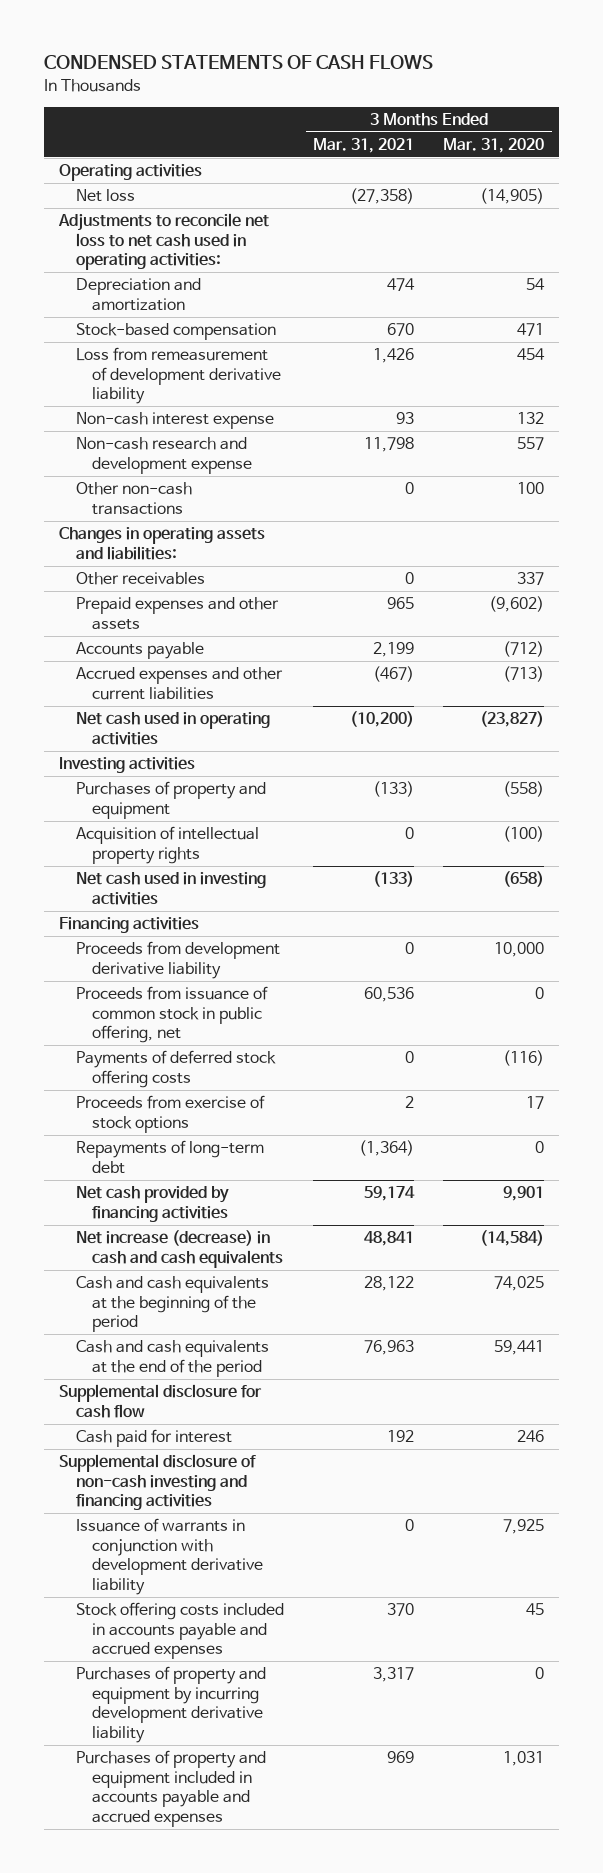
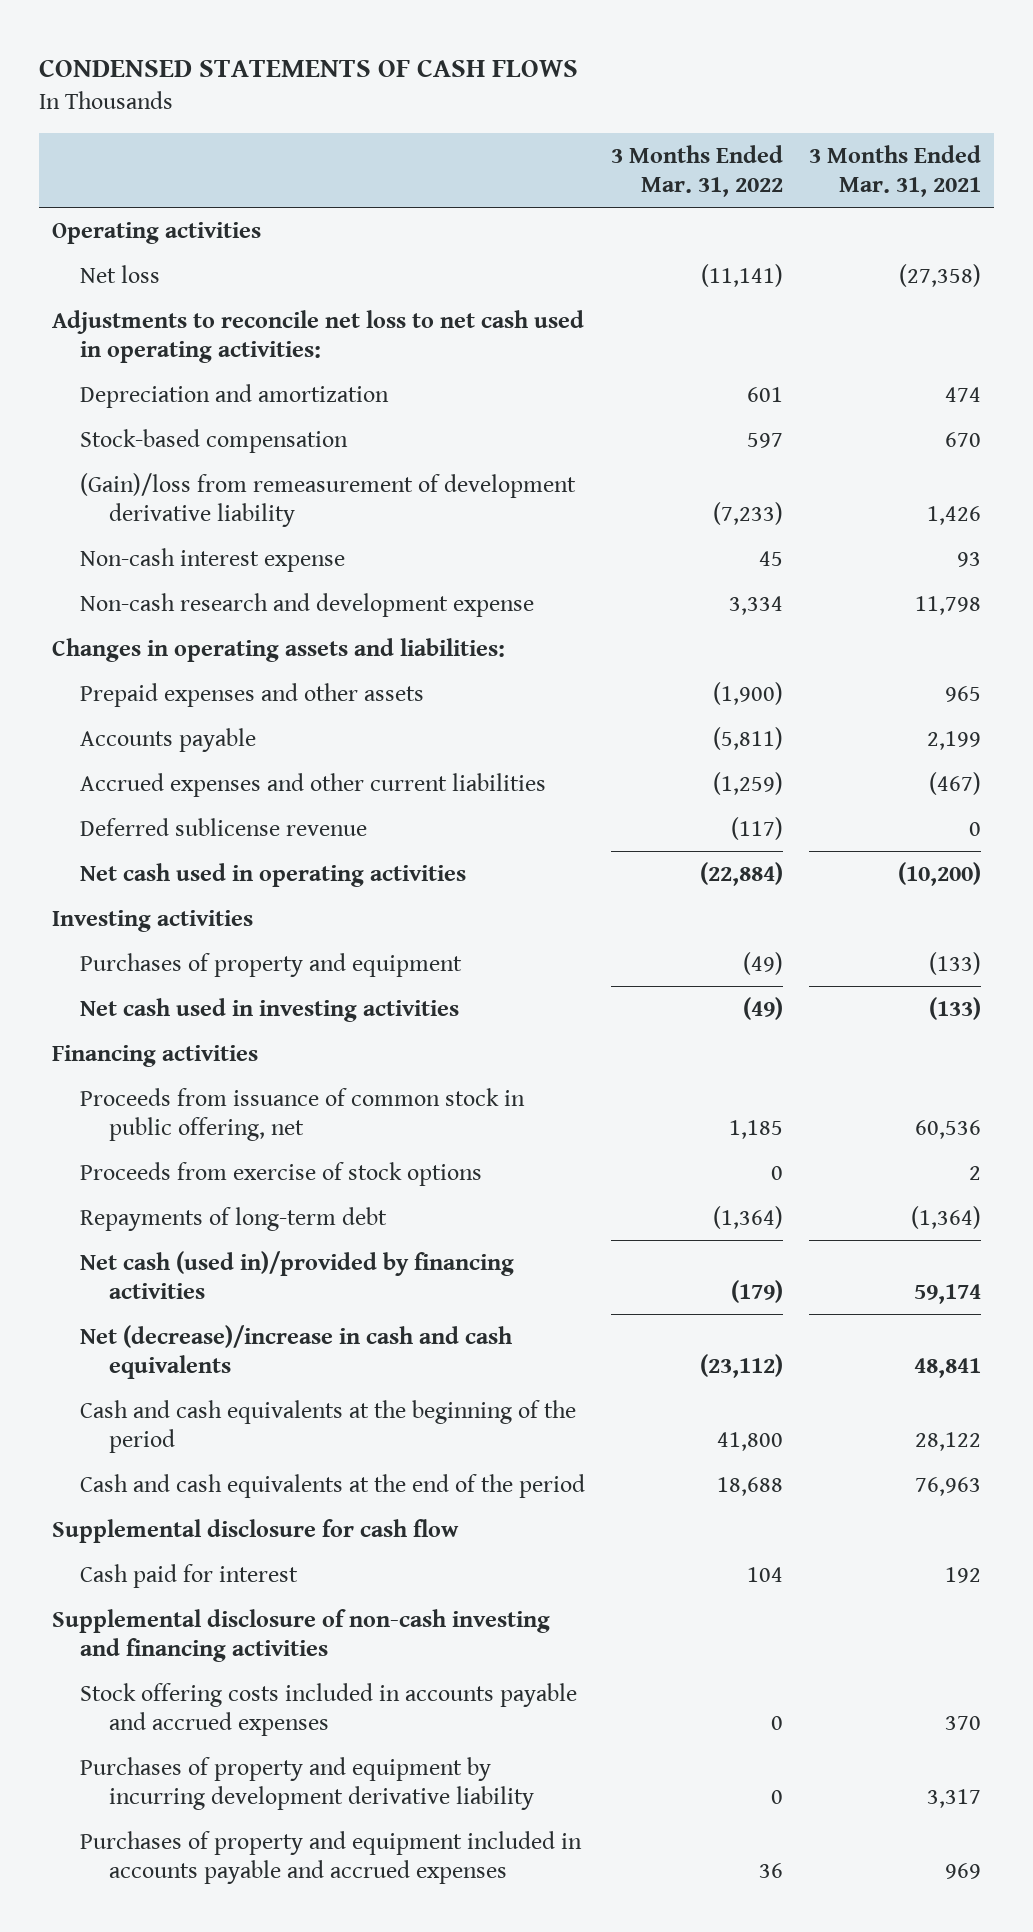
[443,138,545,154] Mar. 31, 2020 -> none
none -> [611,145,784,198] 3 Months Ended Mar. 31, 2022
[75,347,282,405] Loss from remeasurement of development derivative liability -> [80,472,577,527] (Gain)/loss from remeasurement of development derivative liability
[75,482,192,515] Other non-cash transactions -> none
[75,572,205,586] Other receivables -> none
none -> [80,817,368,836] Deferred sublicense revenue
[75,826,259,864] Acquisition of intellectual property rights -> none
[75,941,280,979] Proceeds from development derivative liability -> none
[75,1050,276,1088] Payments of deferred stock offering costs -> none
[75,1186,229,1222] Net cash provided by financing activities -> [80,1250,515,1299] Net cash (used in)/provided by financing activities
[75,1230,284,1268] Net increase (decrease) in cash and cash equivalents -> [80,1324,513,1379] Net (decrease)/increase in cash and cash equivalents
[75,1518,264,1595] Issuance of warrants in conjunction with development derivative liability -> none

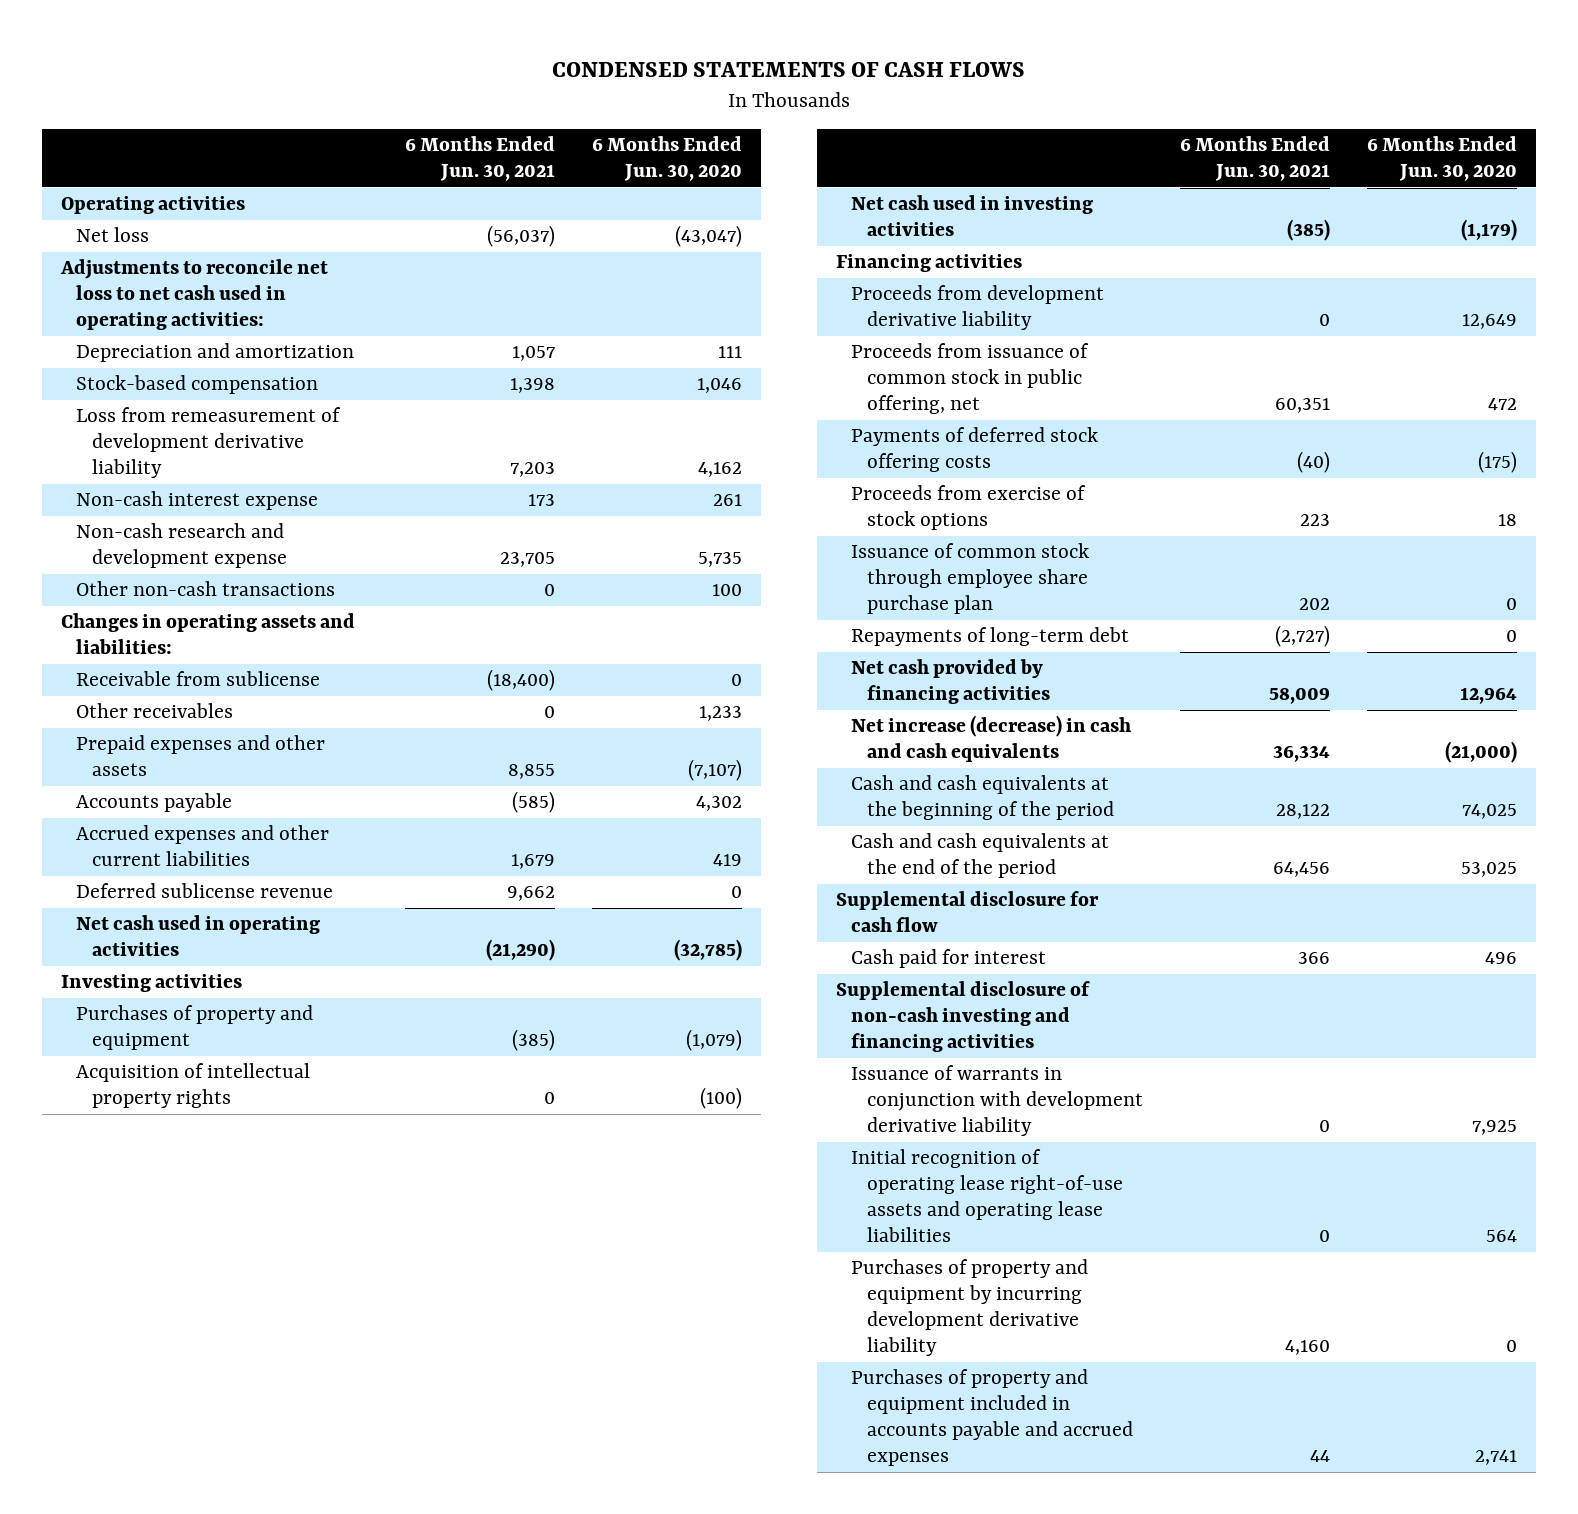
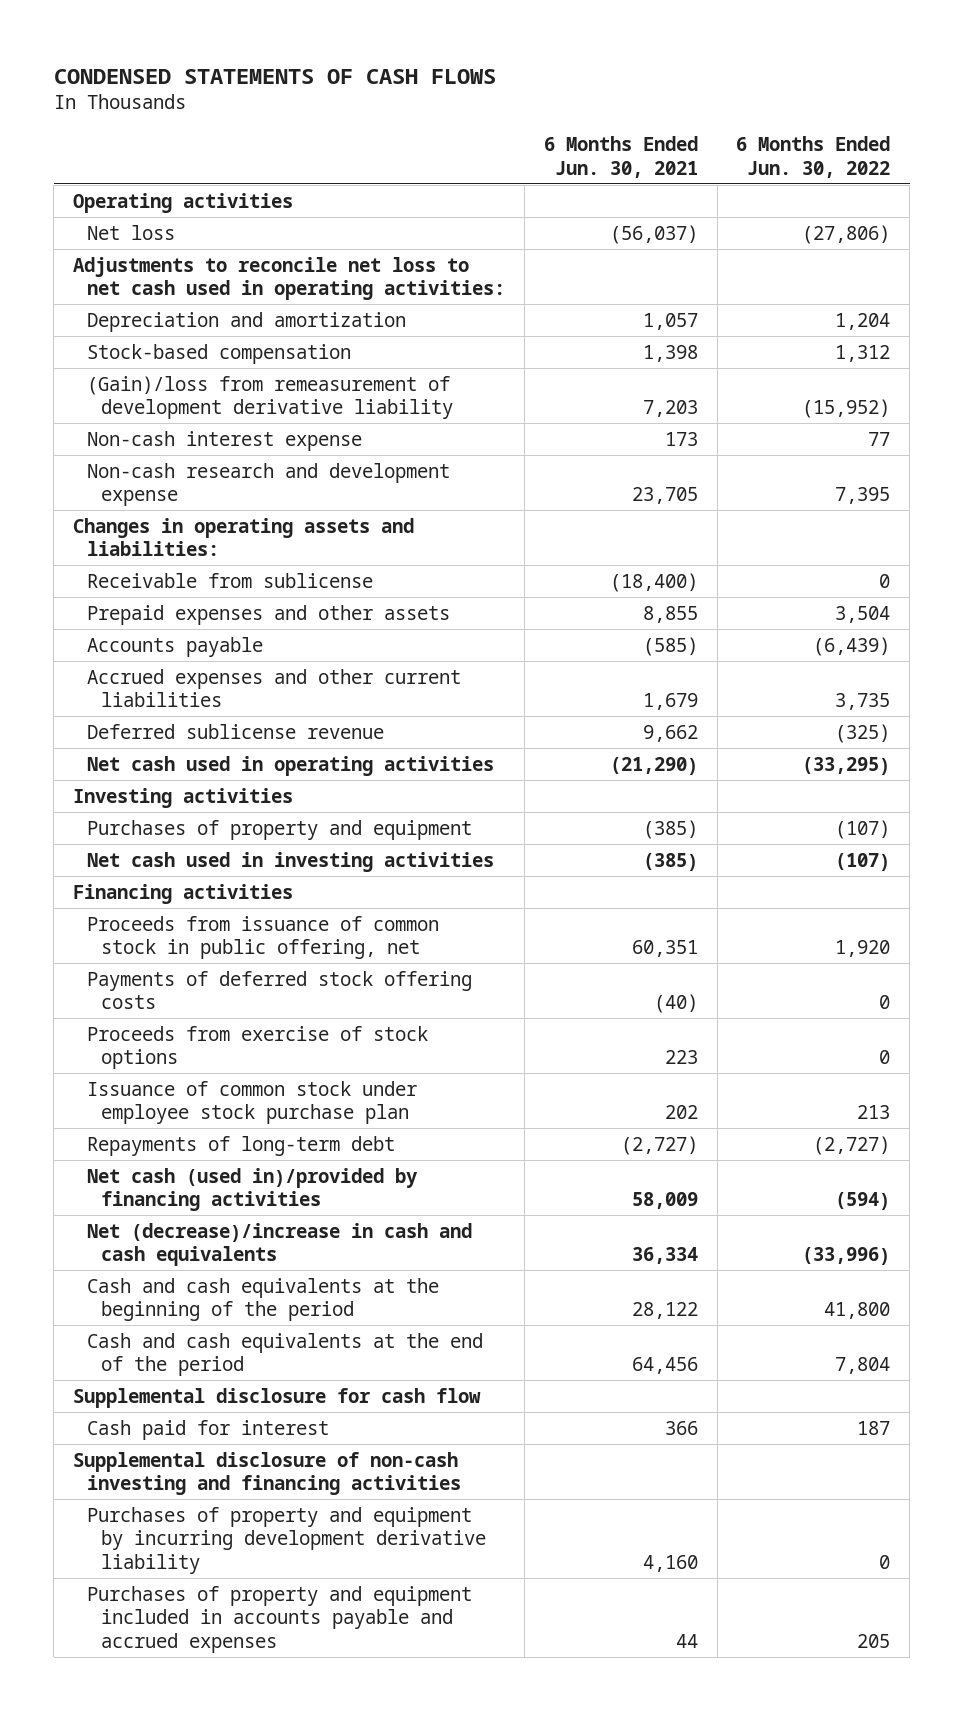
[592,136,743,182] 6 Months Ended Jun. 30, 2020 -> none
none -> [736,136,891,179] 6 Months Ended Jun. 30, 2022
[76,407,342,479] Loss from remeasurement of development derivative liability -> [87,375,453,420] (Gain)/loss from remeasurement of development derivative liability
[76,581,336,597] Other non-cash transactions -> none
[76,703,234,719] Other receivables -> none
[76,1063,311,1109] Acquisition of intellectual property rights -> none
[851,285,1105,331] Proceeds from development derivative liability -> none
[851,543,1090,615] Issuance of common stock through employee share purchase plan -> [87,1080,418,1125] Issuance of common stock under employee stock purchase plan
[851,659,1050,705] Net cash provided by financing activities -> [87,1167,419,1212] Net cash (used in)/provided by financing activities
[851,715,1132,763] Net increase (decrease) in cash and cash equivalents -> [87,1222,473,1267] Net (decrease)/increase in cash and cash equivalents
[851,1065,1143,1137] Issuance of warrants in conjunction with development derivative liability -> none
[851,1149,1123,1243] Initial recognition of operating lease right-of-use assets and operating lease liabilities -> none

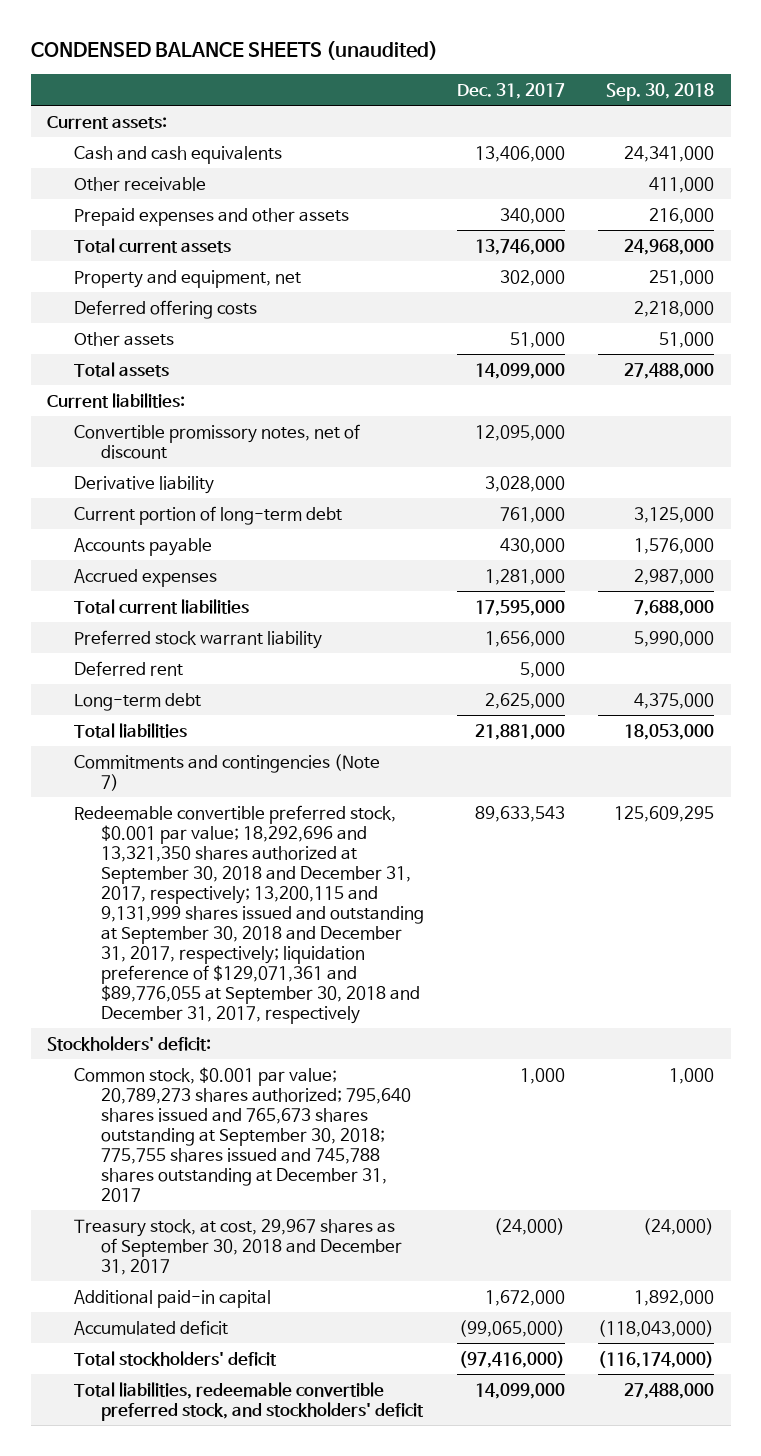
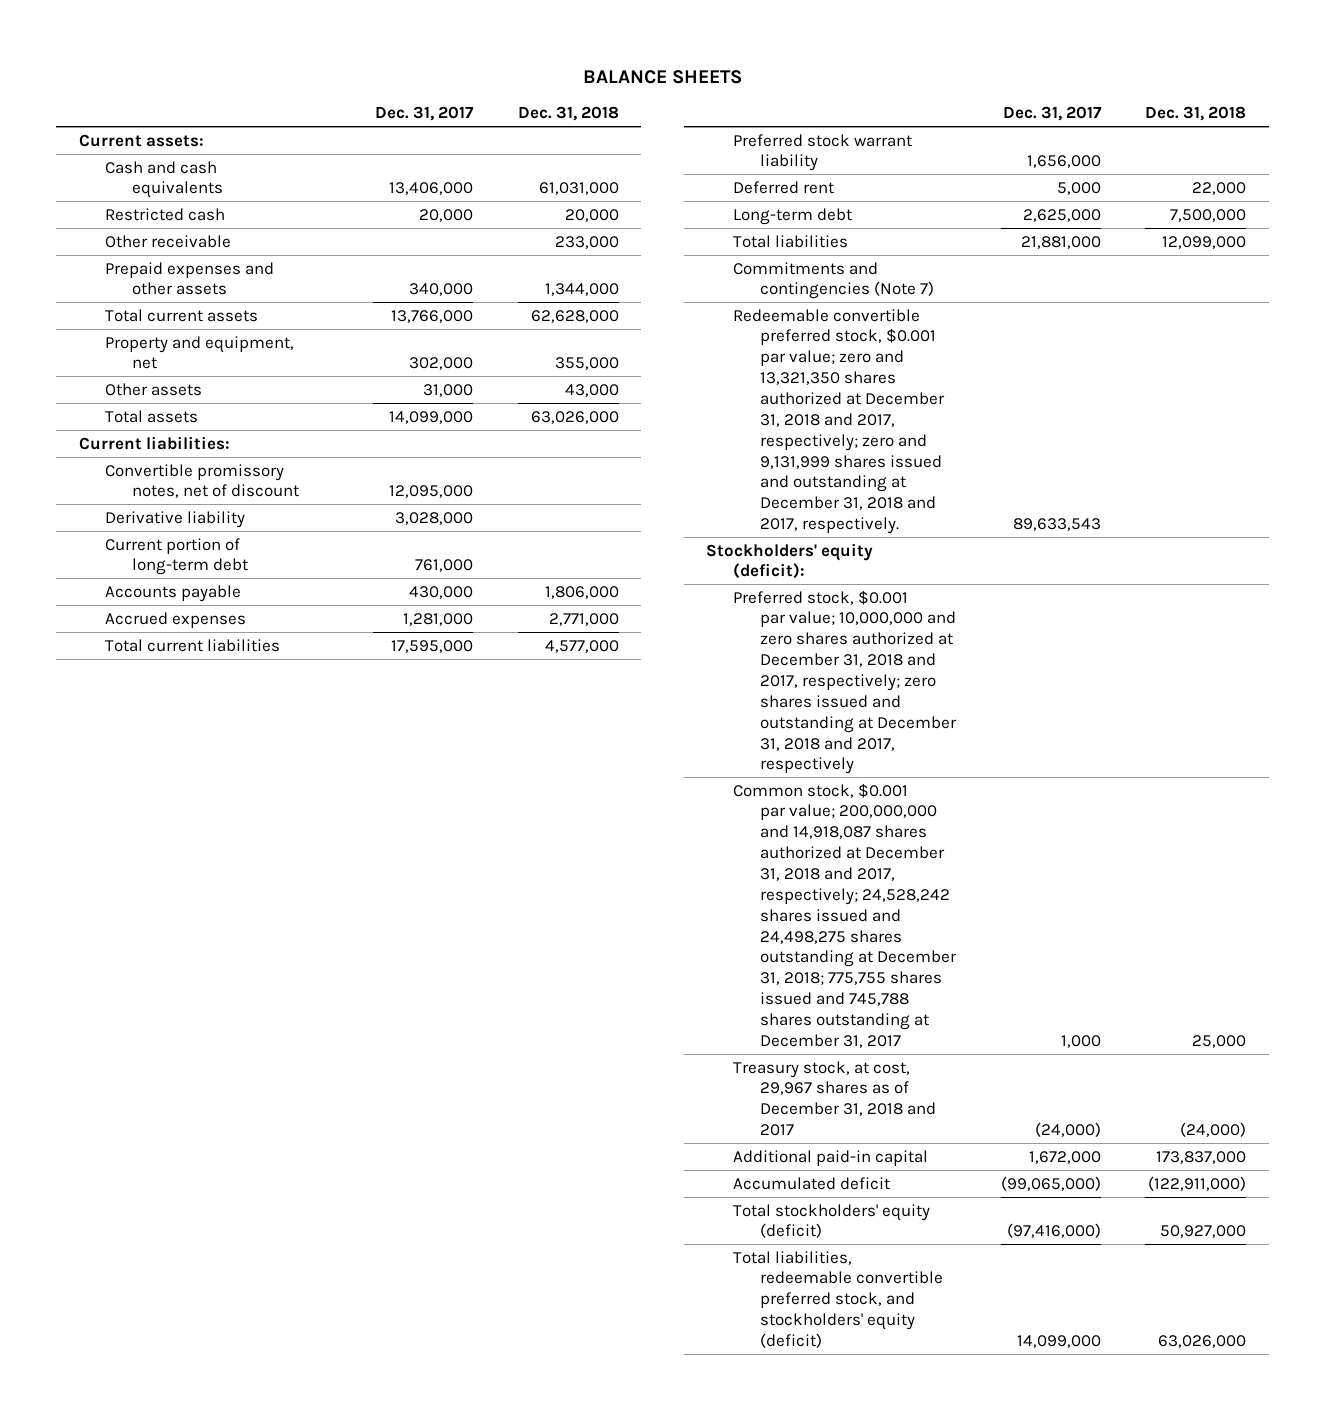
[30,41,438,61] CONDENSED BALANCE SHEETS (unaudited) -> [582,69,742,84] BALANCE SHEETS
[606,82,715,101] Sep. 30, 2018 -> none
none -> [517,106,619,122] Dec. 31, 2018
none -> [105,207,226,221] Restricted cash
[474,238,565,255] 13,746,000 -> [390,309,473,323] 13,766,000
[73,299,257,319] Deferred offering costs -> none
[509,331,565,348] 51,000 -> [422,383,473,397] 31,000
[73,804,424,1024] Redeemable convertible preferred stock, $0.001 par value; 18,292,696 and 13,321,350 shares authorized at September 30, 2018 and December 31, 2017, respectively; 13,200,115 and 9,131,999 shares issued and outstanding at September 30, 2018 and December 31, 2017, respectively; liquidation preference of $129,071,361 and $89,776,055 at September 30, 2018 and December 31, 2017, respectively -> [732,308,945,535] Redeemable convertible preferred stock, $0.001 par value; zero and 13,321,350 shares authorized at December 31, 2018 and 2017, respectively; zero and 9,131,999 shares issued and outstanding at December 31, 2018 and 2017, respectively.
[47,1035,212,1051] Stockholders' deficit: -> [706,542,874,580] Stockholders' equity (deficit):
none -> [732,589,957,775] Preferred stock, $0.001 par value; 10,000,000 and zero shares authorized at December 31, 2018 and 2017, respectively; zero shares issued and outstanding at December 31, 2018 and 2017, respectively
[73,1066,411,1202] Common stock, $0.001 par value; 20,789,273 shares authorized; 795,640 shares issued and 765,673 shares outstanding at September 30, 2018; 775,755 shares issued and 745,788 shares outstanding at December 31, 2017 -> [732,782,957,1048] Common stock, $0.001 par value; 200,000,000 and 14,918,087 shares authorized at December 31, 2018 and 2017, respectively; 24,528,242 shares issued and 24,498,275 shares outstanding at December 31, 2018; 775,755 shares issued and 745,788 shares outstanding at December 31, 2017
[73,1218,402,1275] Treasury stock, at cost, 29,967 shares as of September 30, 2018 and December 31, 2017 -> [732,1060,936,1137] Treasury stock, at cost, 29,967 shares as of December 31, 2018 and 2017
[73,1350,277,1366] Total stockholders' deficit -> [732,1203,930,1239] Total stockholders' equity (deficit)
[73,1381,424,1421] Total liabilities, redeemable convertible preferred stock, and stockholders' deficit -> [732,1250,943,1349] Total liabilities, redeemable convertible preferred stock, and stockholders' equity (deficit)

